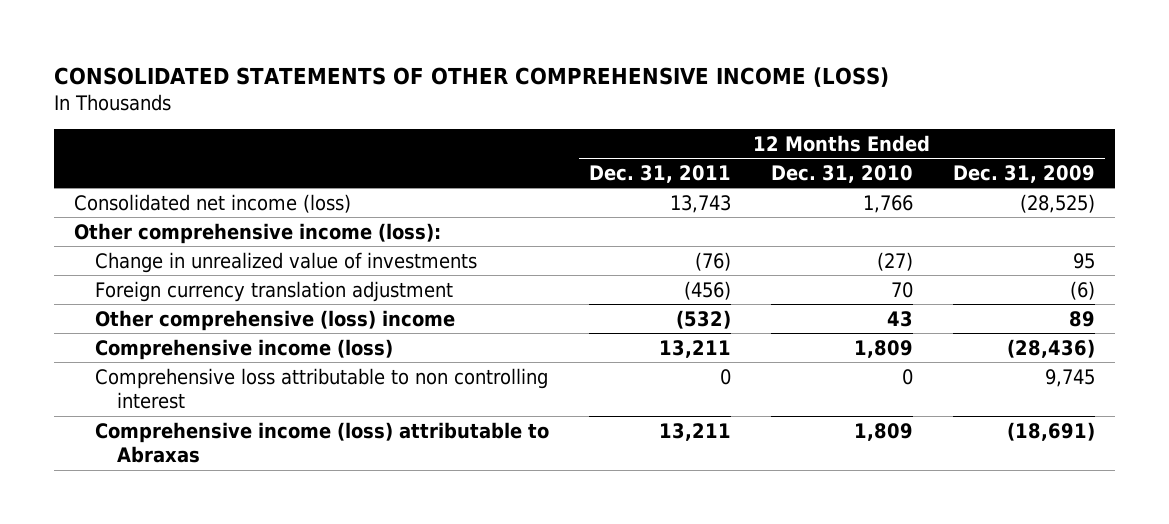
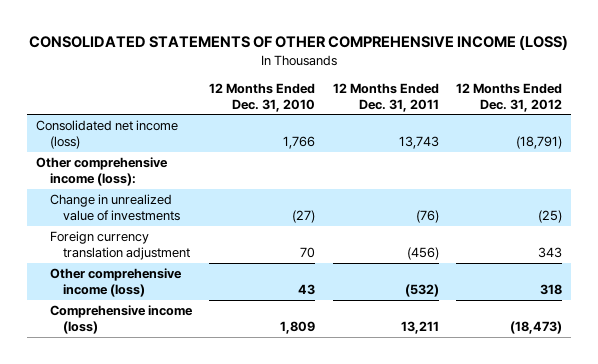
[953,164,1096,183] Dec. 31, 2009 -> none
none -> [456,82,563,112] 12 Months Ended Dec. 31, 2012
[95,309,456,331] Other comprehensive (loss) income -> [49,268,182,297] Other comprehensive income (loss)
[95,367,549,409] Comprehensive loss attributable to non controlling interest -> none
[95,421,550,463] Comprehensive income (loss) attributable to Abraxas -> none

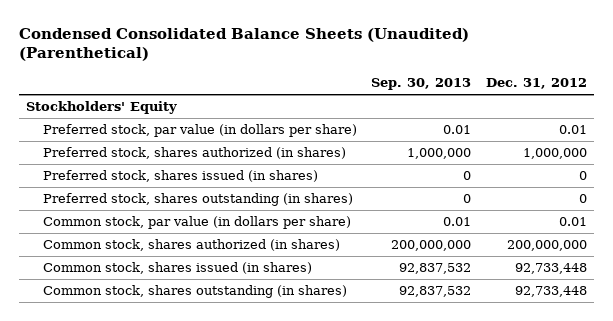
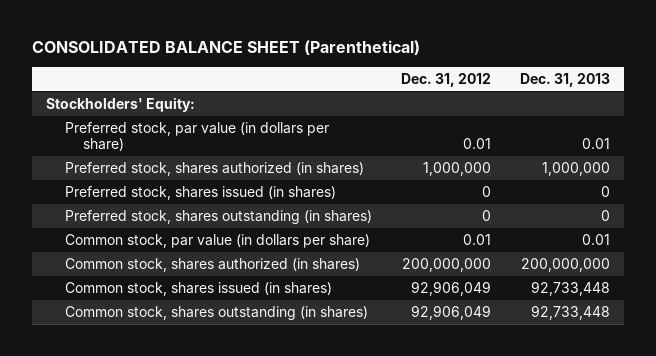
[18,27,469,62] Condensed Consolidated Balance Sheets (Unaudited) (Parenthetical) -> [31,40,420,56] CONSOLIDATED BALANCE SHEET (Parenthetical)
[371,78,472,91] Sep. 30, 2013 -> none
none -> [519,72,610,87] Dec. 31, 2013
[25,101,177,115] Stockholders' Equity -> [46,96,196,112] Stockholders' Equity:
[514,263,587,275] 92,733,448 -> [410,280,491,296] 92,906,049
[514,286,587,298] 92,733,448 -> [410,304,491,320] 92,906,049

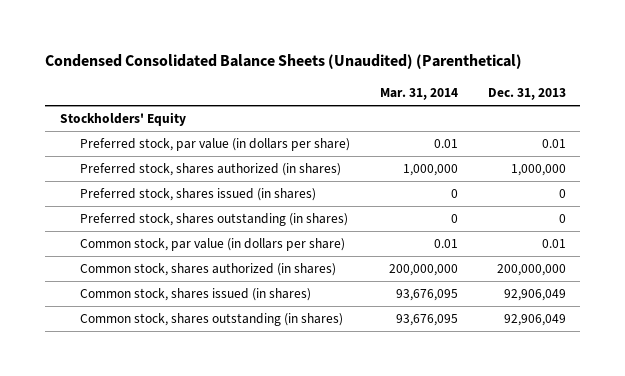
[31,40,420,56] CONSOLIDATED BALANCE SHEET (Parenthetical) -> [44,54,522,70] Condensed Consolidated Balance Sheets (Unaudited) (Parenthetical)
[400,72,491,87] Dec. 31, 2012 -> none
none -> [379,88,458,101] Mar. 31, 2014
[46,96,196,112] Stockholders' Equity: -> [59,112,186,127] Stockholders' Equity
[530,280,610,296] 92,733,448 -> [503,289,566,302] 92,906,049
[530,304,610,320] 92,733,448 -> [503,314,566,327] 92,906,049

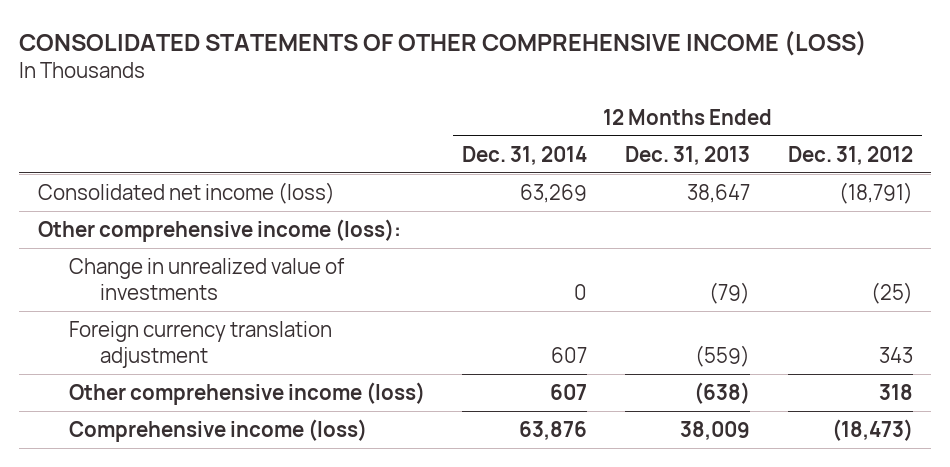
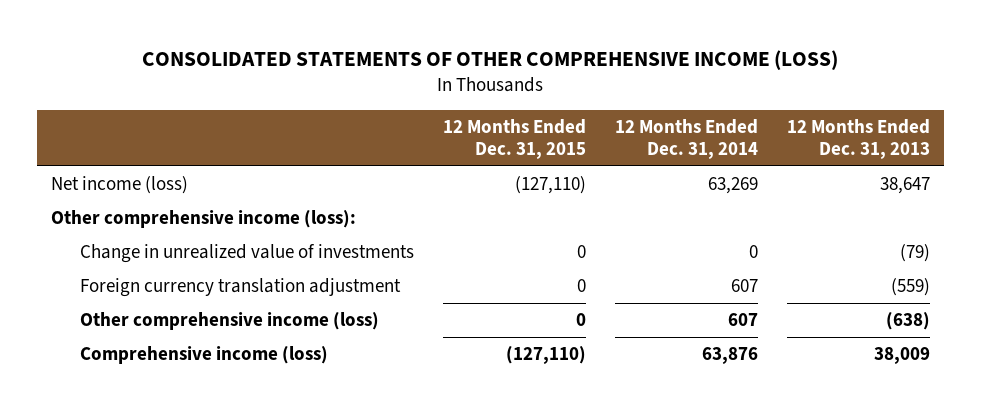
[787,145,913,165] Dec. 31, 2012 -> none
none -> [443,118,587,159] 12 Months Ended Dec. 31, 2015
[37,181,335,204] Consolidated net income (loss) -> [50,176,188,195] Net income (loss)

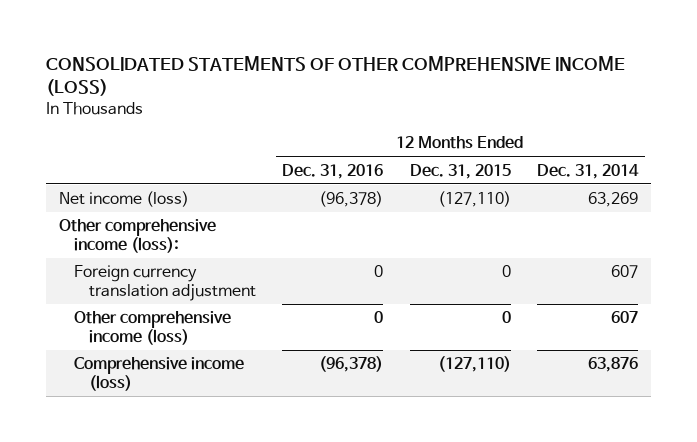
[786,118,930,159] 12 Months Ended Dec. 31, 2013 -> none
none -> [282,163,384,179] Dec. 31, 2016
[80,244,415,264] Change in unrealized value of investments -> none

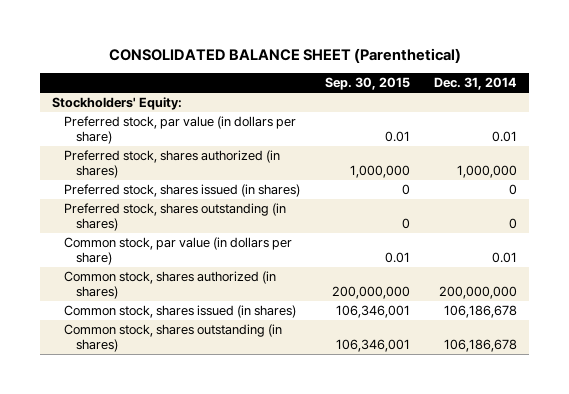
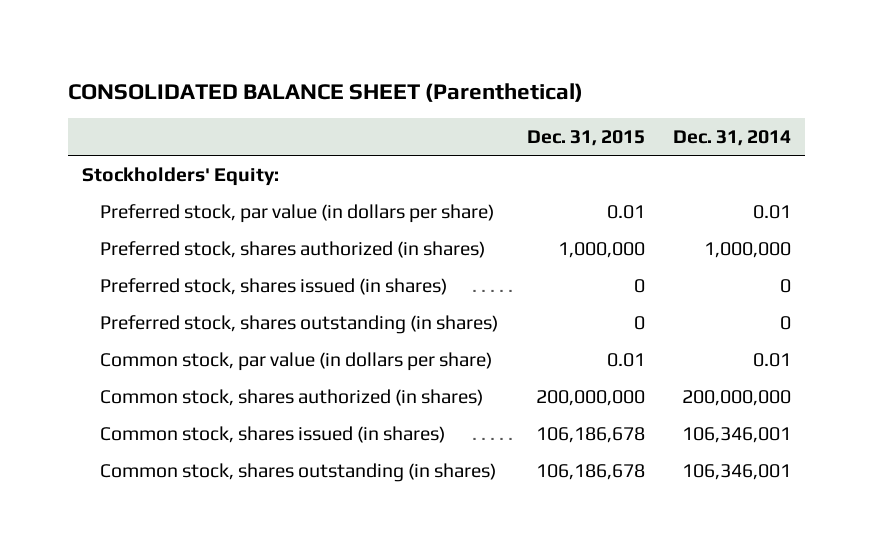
[324,77,410,91] Sep. 30, 2015 -> none
none -> [526,130,645,147] Dec. 31, 2015
[443,305,517,319] 106,186,678 -> [681,426,791,443] 106,346,001
[443,339,517,353] 106,186,678 -> [681,463,791,480] 106,346,001

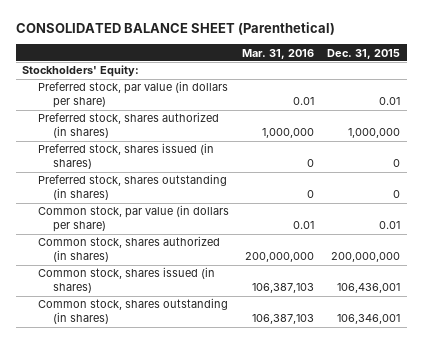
[672,130,791,147] Dec. 31, 2014 -> none
none -> [242,48,315,59] Mar. 31, 2016
[535,426,645,443] 106,186,678 -> [337,283,401,294] 106,436,001
[535,463,645,480] 106,186,678 -> [337,314,401,325] 106,346,001

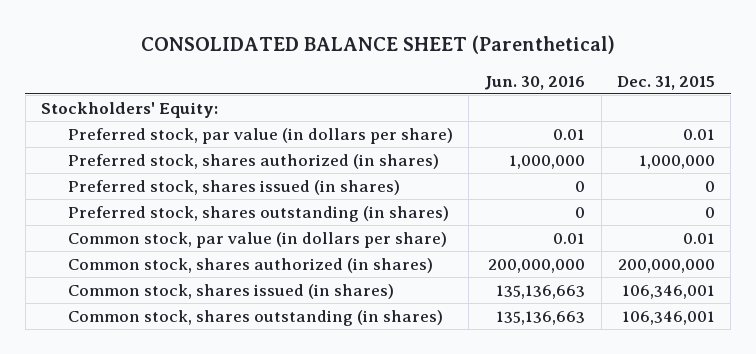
[242,48,315,59] Mar. 31, 2016 -> none
none -> [484,75,586,90] Jun. 30, 2016
[337,283,401,294] 106,436,001 -> [622,284,716,299] 106,346,001

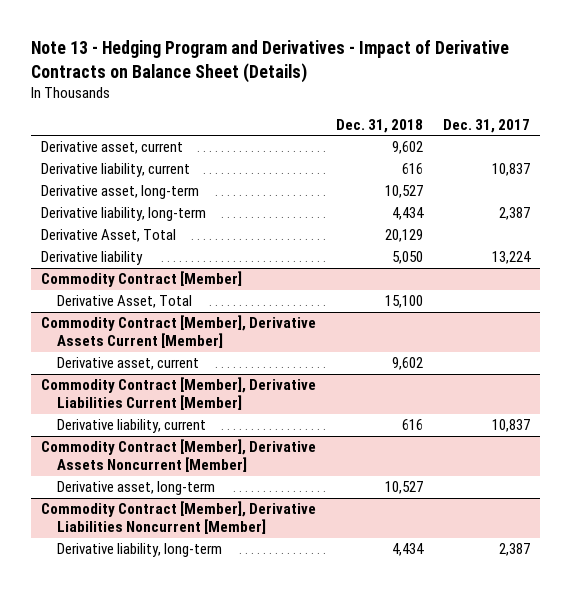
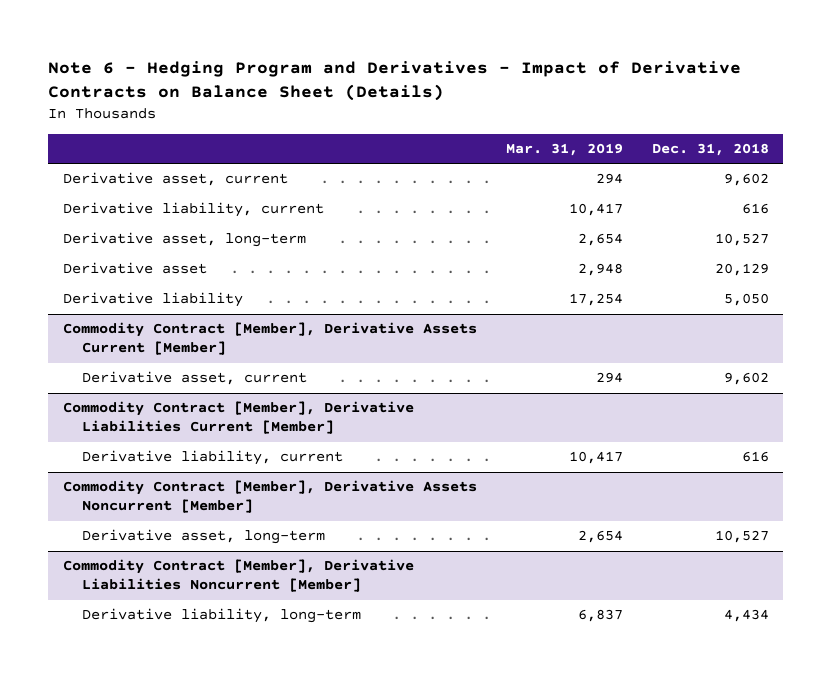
[30,40,509,83] Note 13 - Hedging Program and Derivatives - Impact of Derivative Contracts on Balance Sheet (Details) -> [48,60,742,101] Note 6 - Hedging Program and Derivatives - Impact of Derivative Contracts on Balance Sheet (Details)
[442,118,530,133] Dec. 31, 2017 -> none
none -> [505,143,623,157] Mar. 31, 2019
[40,207,206,222] Derivative liability, long-term -> none
[40,229,176,243] Derivative Asset, Total -> [62,262,207,275] Derivative asset
[40,271,242,288] Commodity Contract [Member] -> none
[57,295,193,309] Derivative Asset, Total -> none

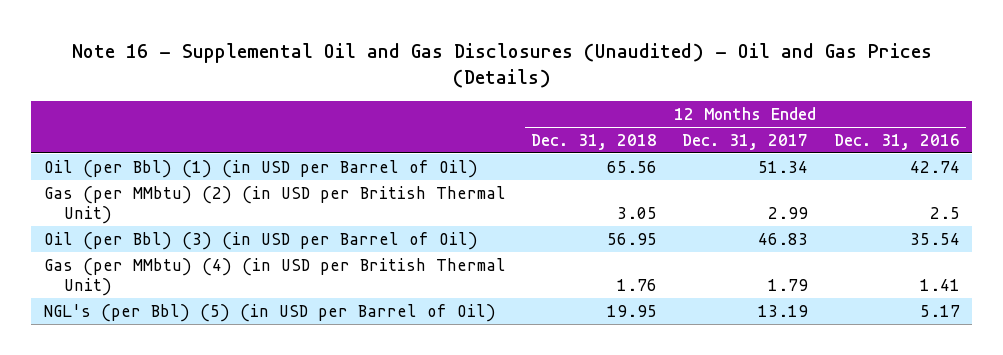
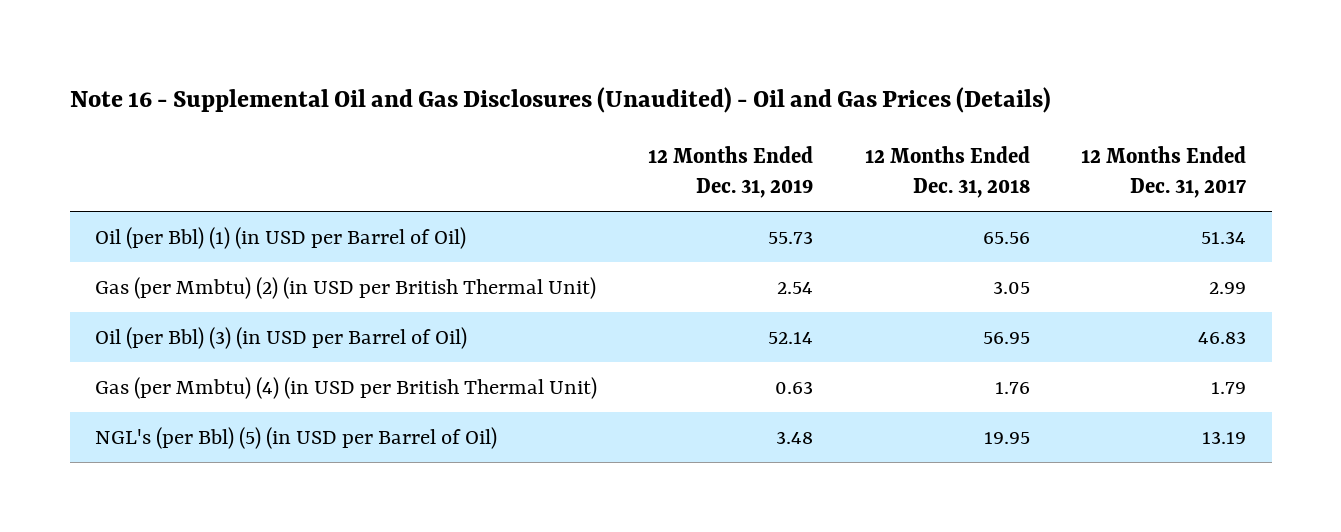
[833,133,960,150] Dec. 31, 2016 -> none
none -> [648,146,814,199] 12 Months Ended Dec. 31, 2019
[43,185,506,225] Gas (per MMbtu) (2) (in USD per British Thermal Unit) -> [95,276,597,299] Gas (per Mmbtu) (2) (in USD per British Thermal Unit)
[43,257,506,297] Gas (per MMbtu) (4) (in USD per British Thermal Unit) -> [95,376,598,399] Gas (per Mmbtu) (4) (in USD per British Thermal Unit)

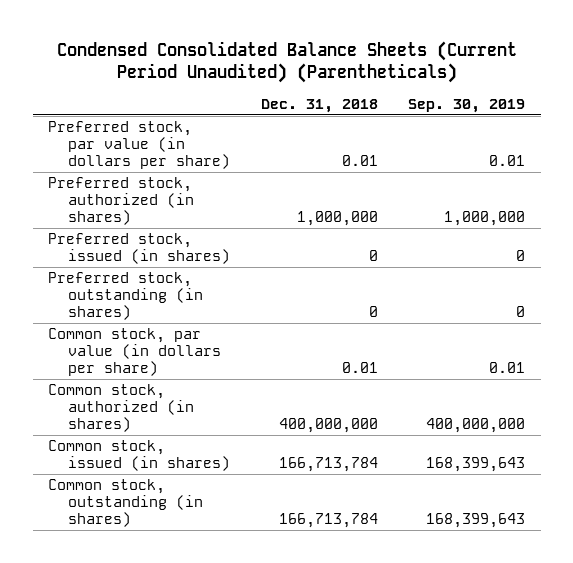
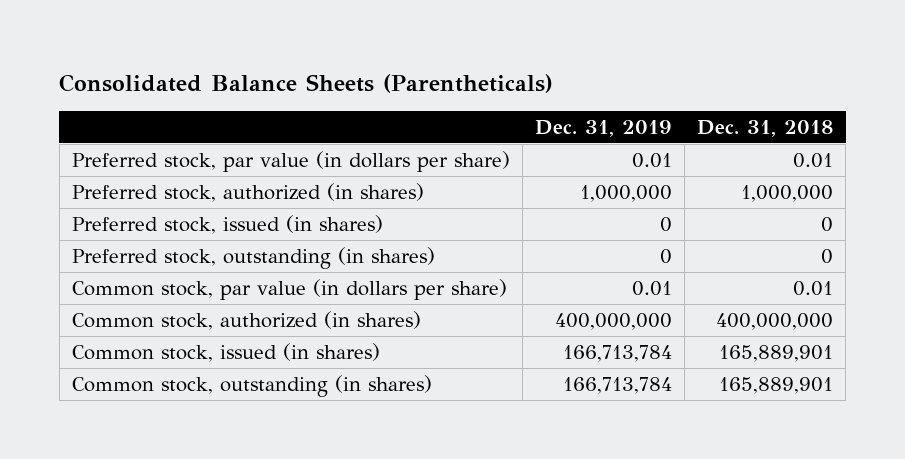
[56,40,517,84] Condensed Consolidated Balance Sheets (Current Period Unaudited) (Parentheticals) -> [59,73,554,93] Consolidated Balance Sheets (Parentheticals)
[408,99,526,114] Sep. 30, 2019 -> none
none -> [534,119,672,137] Dec. 31, 2019
[278,456,378,472] 166,713,784 -> [719,344,834,362] 165,889,901
[278,512,378,528] 166,713,784 -> [719,376,834,394] 165,889,901

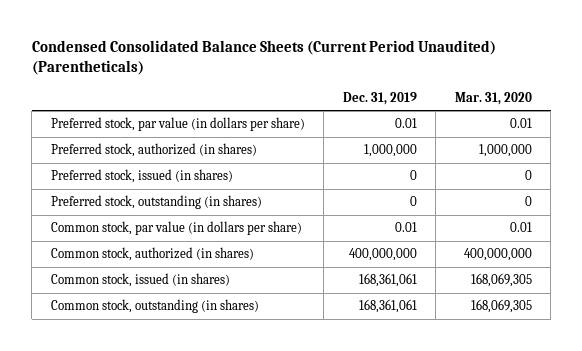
[59,73,554,93] Consolidated Balance Sheets (Parentheticals) -> [31,39,496,75] Condensed Consolidated Balance Sheets (Current Period Unaudited) (Parentheticals)
[697,119,834,137] Dec. 31, 2018 -> none
none -> [454,92,532,106] Mar. 31, 2020
[562,344,672,362] 166,713,784 -> [358,273,417,288] 168,361,061
[562,376,672,394] 166,713,784 -> [358,299,417,314] 168,361,061

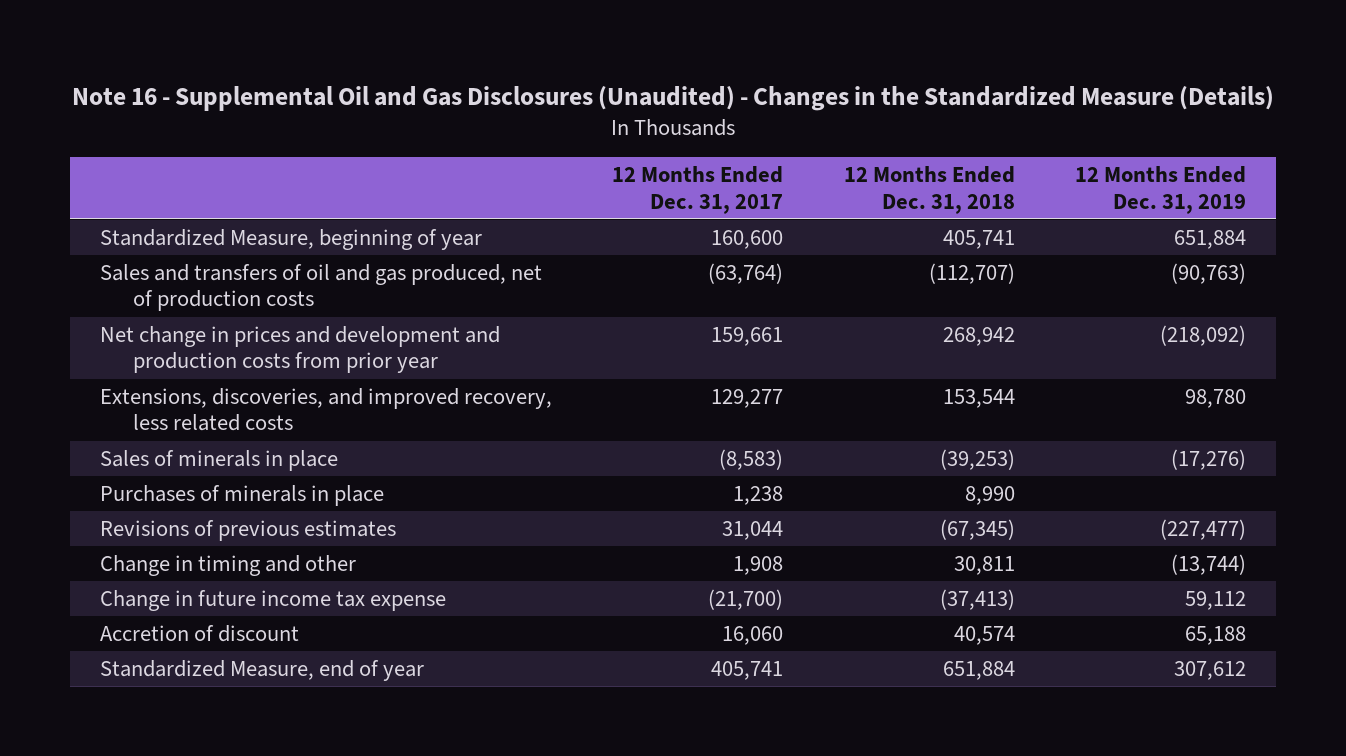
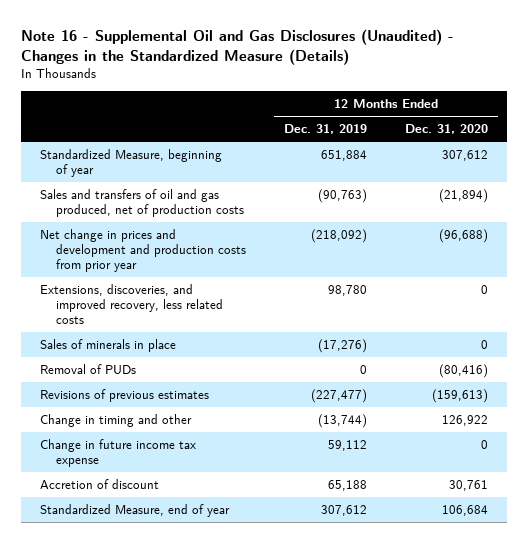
[612,166,784,214] 12 Months Ended Dec. 31, 2017 -> none
[843,166,1015,214] 12 Months Ended Dec. 31, 2018 -> none
none -> [405,124,489,135] Dec. 31, 2020
[100,484,385,506] Purchases of minerals in place -> none
none -> [40,364,137,375] Removal of PUDs

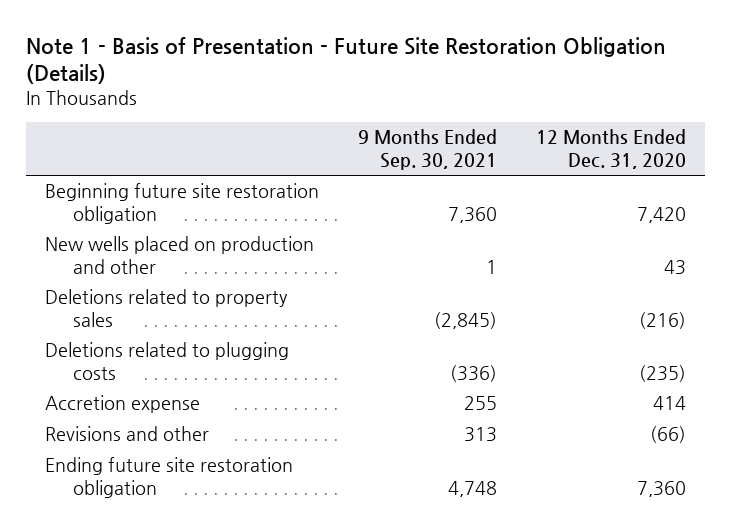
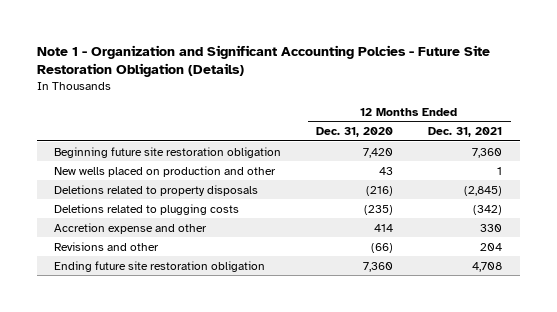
[25,37,666,85] Note 1 - Basis of Presentation - Future Site Restoration Obligation (Details) -> [36,44,490,78] Note 1 - Organization and Significant Accounting Polcies - Future Site Restoration Obligation (Details)
[357,129,497,171] 9 Months Ended Sep. 30, 2021 -> none
none -> [428,127,503,138] Dec. 31, 2021
[45,289,289,328] Deletions related to property sales -> [54,184,259,196] Deletions related to property disposals
[45,395,201,414] Accretion expense -> [54,222,208,234] Accretion expense and other

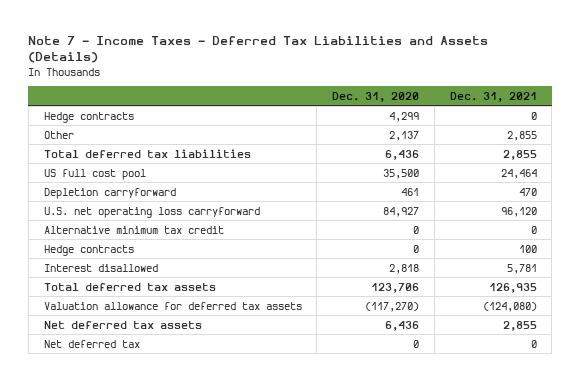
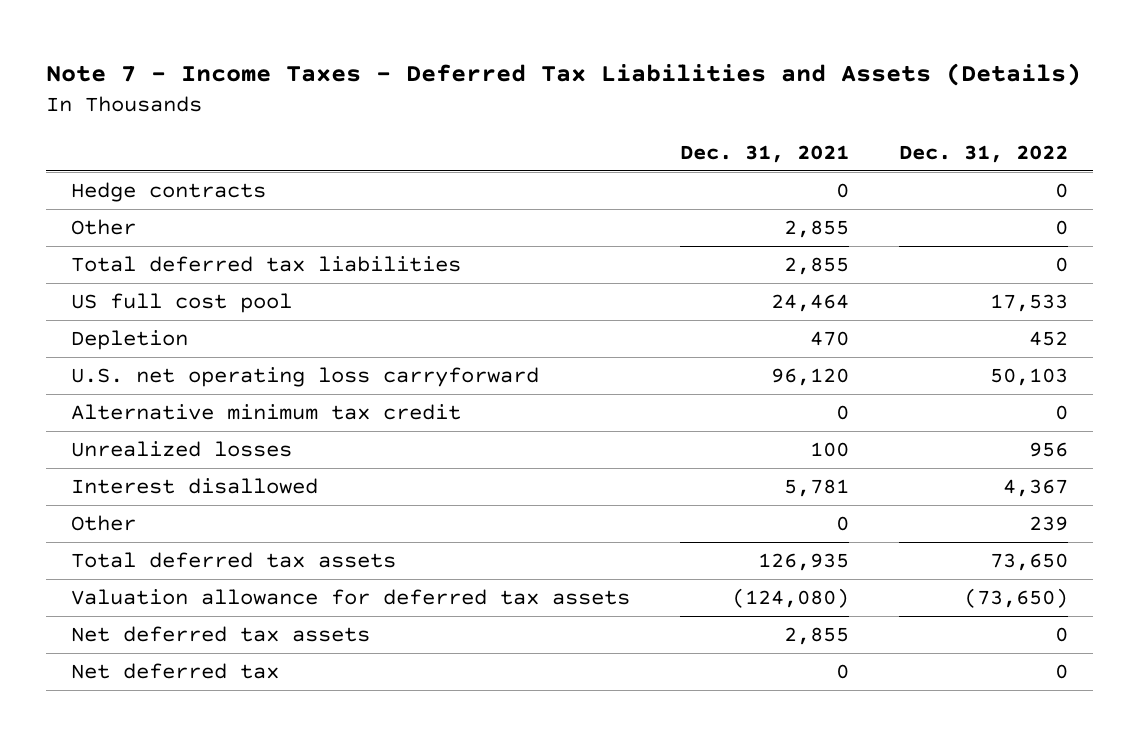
[332,91,420,102] Dec. 31, 2020 -> none
none -> [898,144,1068,163] Dec. 31, 2022
[43,187,176,199] Depletion carryforward -> [71,330,189,351] Depletion
[43,244,134,256] Hedge contracts -> [71,441,293,458] Unrealized losses
none -> [71,515,137,532] Other

